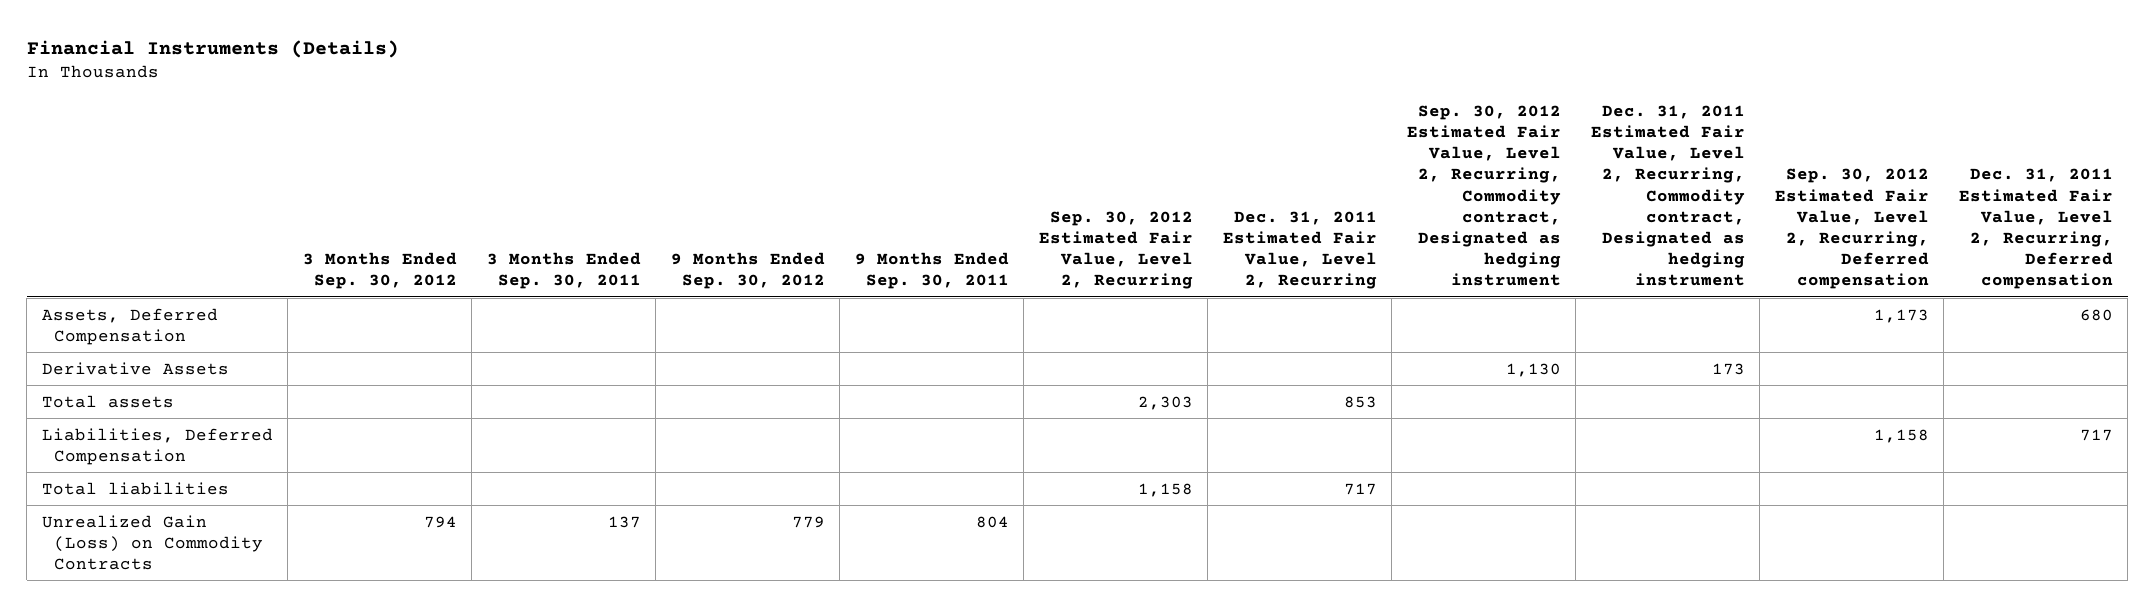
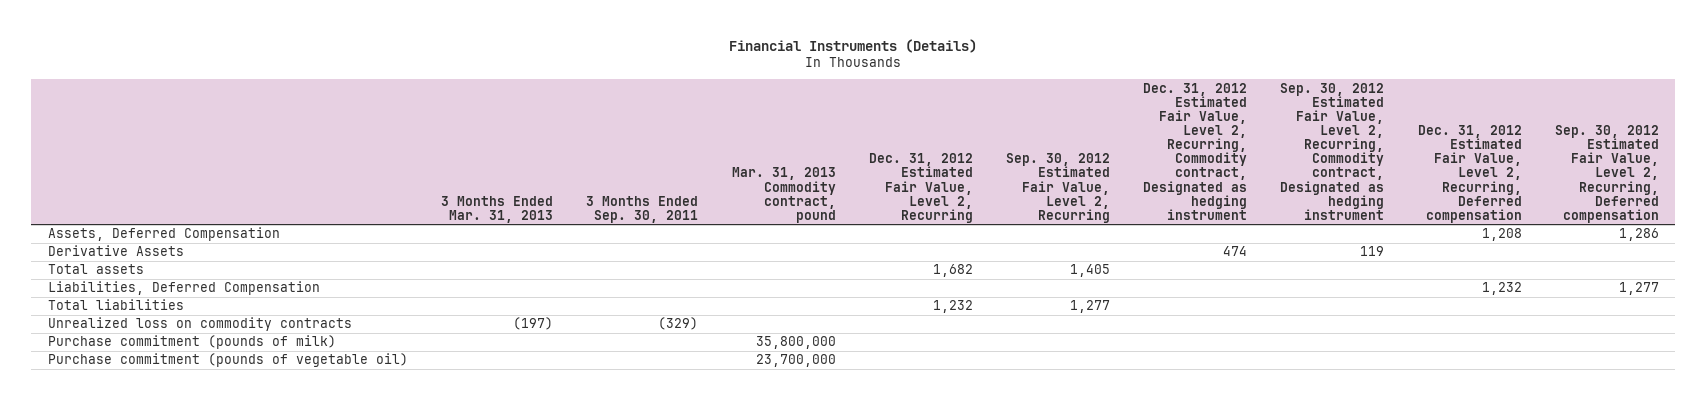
[302,252,457,290] 3 Months Ended Sep. 30, 2012 -> none
[670,252,825,290] 9 Months Ended Sep. 30, 2012 -> none
[854,252,1009,290] 9 Months Ended Sep. 30, 2011 -> none
[1222,210,1377,290] Dec. 31, 2011 Estimated Fair Value, Level 2, Recurring -> none
[1590,104,1745,287] Dec. 31, 2011 Estimated Fair Value, Level 2, Recurring, Commodity contract, Designated as hedging instrument -> none
[1958,168,2113,290] Dec. 31, 2011 Estimated Fair Value, Level 2, Recurring, Deferred compensation -> none
none -> [441,195,554,223] 3 Months Ended Mar. 31, 2013
none -> [731,167,836,223] Mar. 31, 2013 Commodity contract, pound
none -> [868,153,973,223] Dec. 31, 2012 Estimated Fair Value, Level 2, Recurring
none -> [1143,82,1248,220] Dec. 31, 2012 Estimated Fair Value, Level 2, Recurring, Commodity contract, Designated as hedging instrument
none -> [1417,125,1522,223] Dec. 31, 2012 Estimated Fair Value, Level 2, Recurring, Deferred compensation
[1873,308,1929,323] 1,173 -> [1618,228,1659,242] 1,286
[1505,362,1561,377] 1,130 -> [1360,246,1385,257] 119
[1137,395,1193,410] 2,303 -> [1069,264,1110,278] 1,405
[1873,428,1929,443] 1,158 -> [1618,282,1659,296] 1,277
[1137,482,1193,497] 1,158 -> [1069,300,1110,314] 1,277
[41,514,264,570] Unrealized Gain (Loss) on Commodity Contracts -> [48,317,353,332] Unrealized loss on commodity contracts
[607,515,641,528] 137 -> [658,317,699,331] (329)
none -> [48,335,337,350] Purchase commitment (pounds of milk)
none -> [48,353,409,368] Purchase commitment (pounds of vegetable oil)

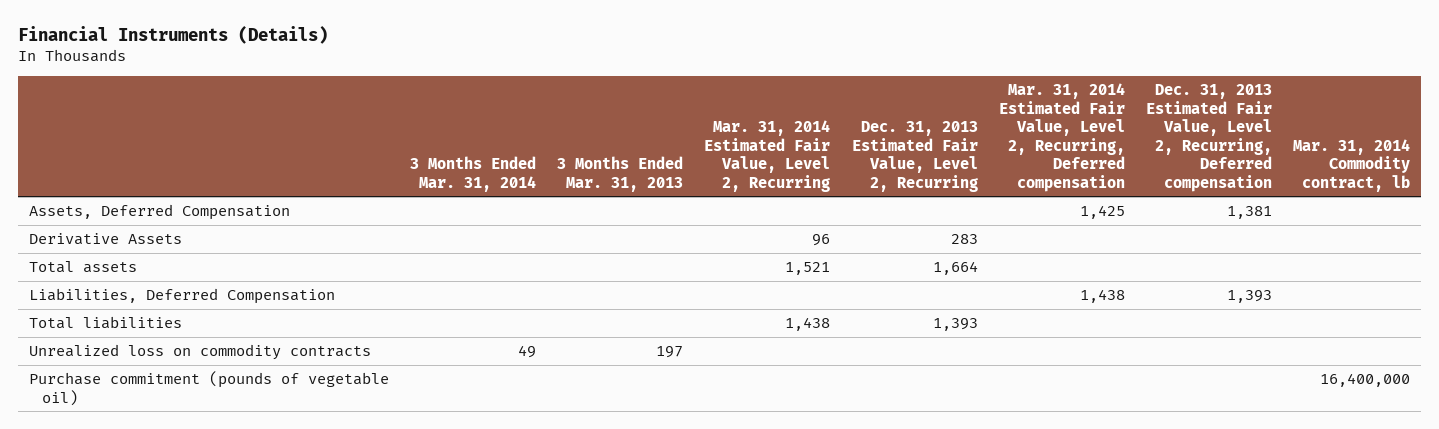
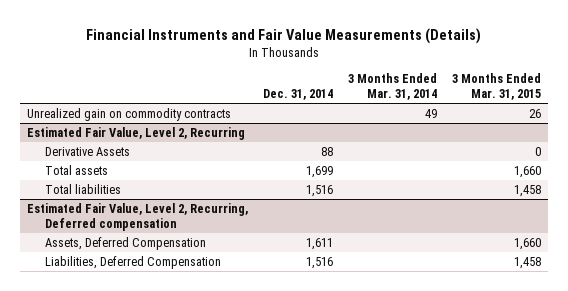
[18,26,329,45] Financial Instruments (Details) -> [86,27,482,44] Financial Instruments and Fair Value Measurements (Details)
[557,156,684,192] 3 Months Ended Mar. 31, 2013 -> none
[704,120,831,192] Mar. 31, 2014 Estimated Fair Value, Level 2, Recurring -> none
[851,121,978,192] Dec. 31, 2013 Estimated Fair Value, Level 2, Recurring -> none
[998,83,1125,192] Mar. 31, 2014 Estimated Fair Value, Level 2, Recurring, Deferred compensation -> none
[1145,84,1272,192] Dec. 31, 2013 Estimated Fair Value, Level 2, Recurring, Deferred compensation -> none
[1293,138,1411,192] Mar. 31, 2014 Commodity contract, lb -> none
none -> [263,88,334,100] Dec. 31, 2014
none -> [451,73,541,100] 3 Months Ended Mar. 31, 2015
[28,204,290,221] Assets, Deferred Compensation -> none
[28,233,182,246] Derivative Assets -> none
[28,261,137,274] Total assets -> none
[28,288,335,305] Liabilities, Deferred Compensation -> none
[28,316,182,330] Total liabilities -> none
[28,371,389,406] Purchase commitment (pounds of vegetable oil) -> none
[28,344,371,361] Unrealized loss on commodity contracts -> [27,108,232,122] Unrealized gain on commodity contracts
none -> [27,127,246,141] Estimated Fair Value, Level 2, Recurring
none -> [44,147,130,157] Derivative Assets
none -> [44,165,108,176] Total assets
none -> [44,184,121,195] Total liabilities
none -> [27,203,249,231] Estimated Fair Value, Level 2, Recurring, Deferred compensation
none -> [44,237,206,251] Assets, Deferred Compensation
none -> [44,256,221,270] Liabilities, Deferred Compensation

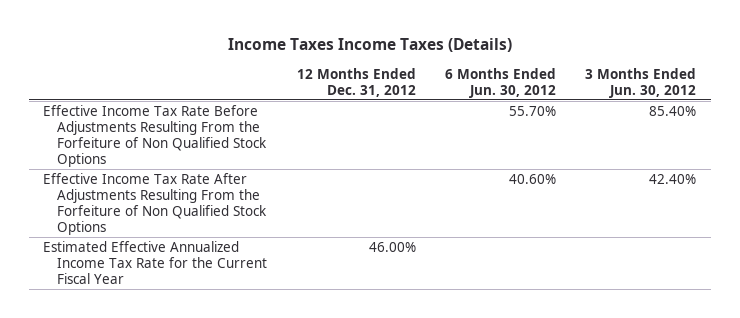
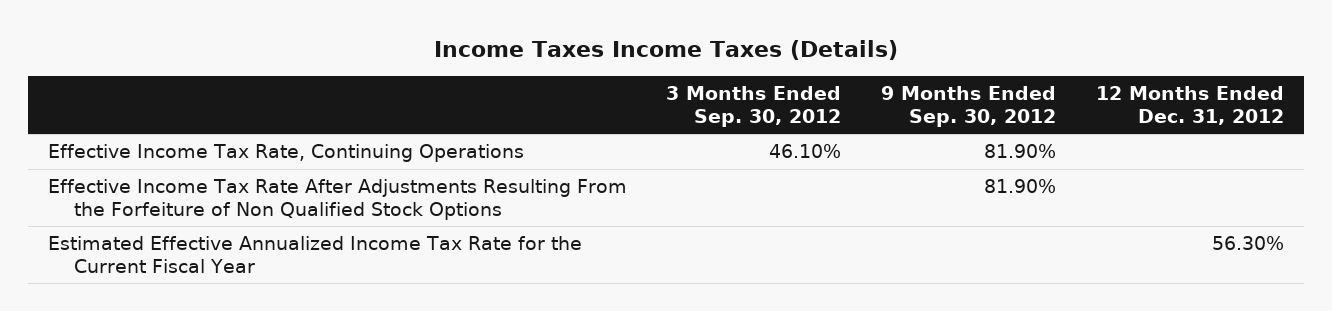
[444,67,556,98] 6 Months Ended Jun. 30, 2012 -> none
[585,67,697,98] 3 Months Ended Jun. 30, 2012 -> none
none -> [666,86,842,127] 3 Months Ended Sep. 30, 2012
none -> [881,86,1057,127] 9 Months Ended Sep. 30, 2012
[43,104,268,168] Effective Income Tax Rate Before Adjustments Resulting From the Forfeiture of Non Qualified Stock Options -> none
none -> [47,144,524,163] Effective Income Tax Rate, Continuing Operations
[368,241,416,252] 46.00% -> [1212,236,1285,251] 56.30%

